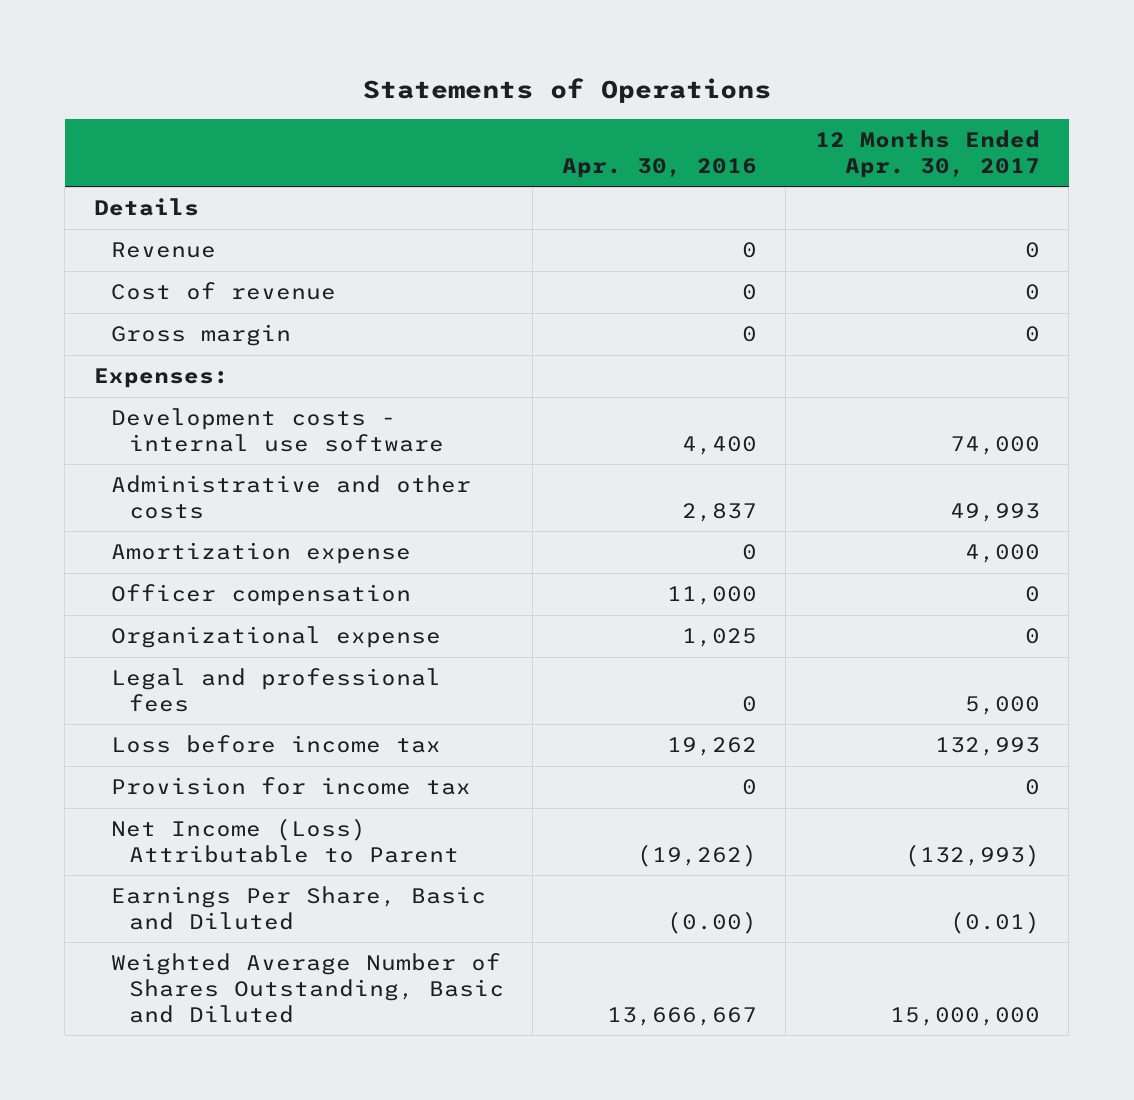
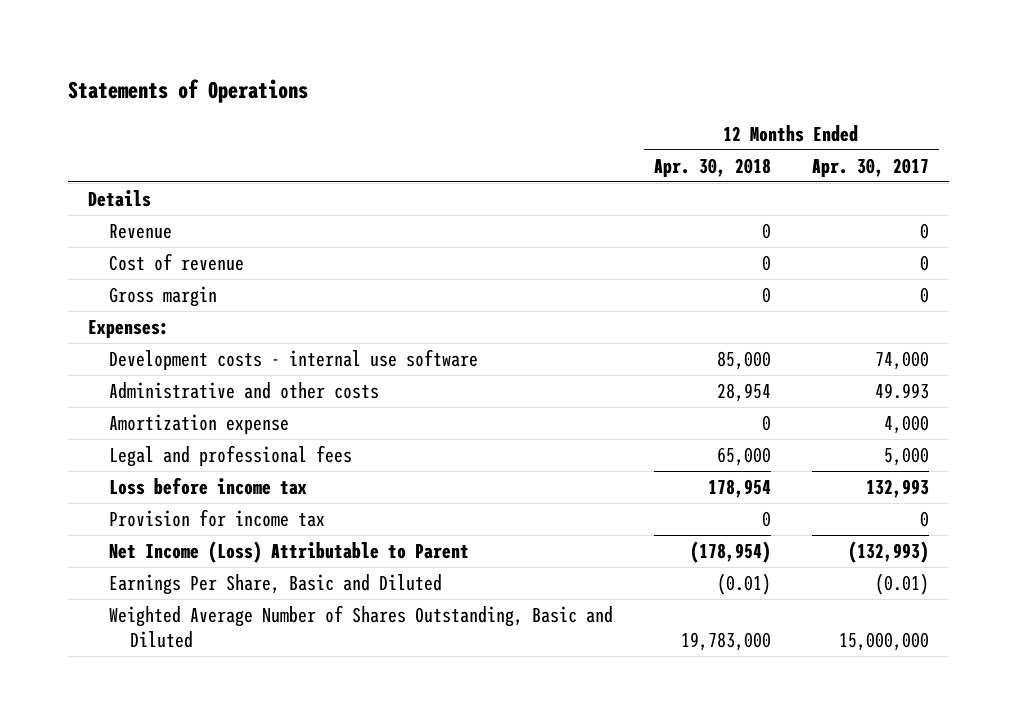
[561,158,757,179] Apr. 30, 2016 -> none
none -> [653,157,771,177] Apr. 30, 2018
[949,502,1040,522] 49,993 -> [874,382,929,399] 49.993
[111,584,412,607] Officer compensation -> none
[111,626,442,649] Organizational expense -> none

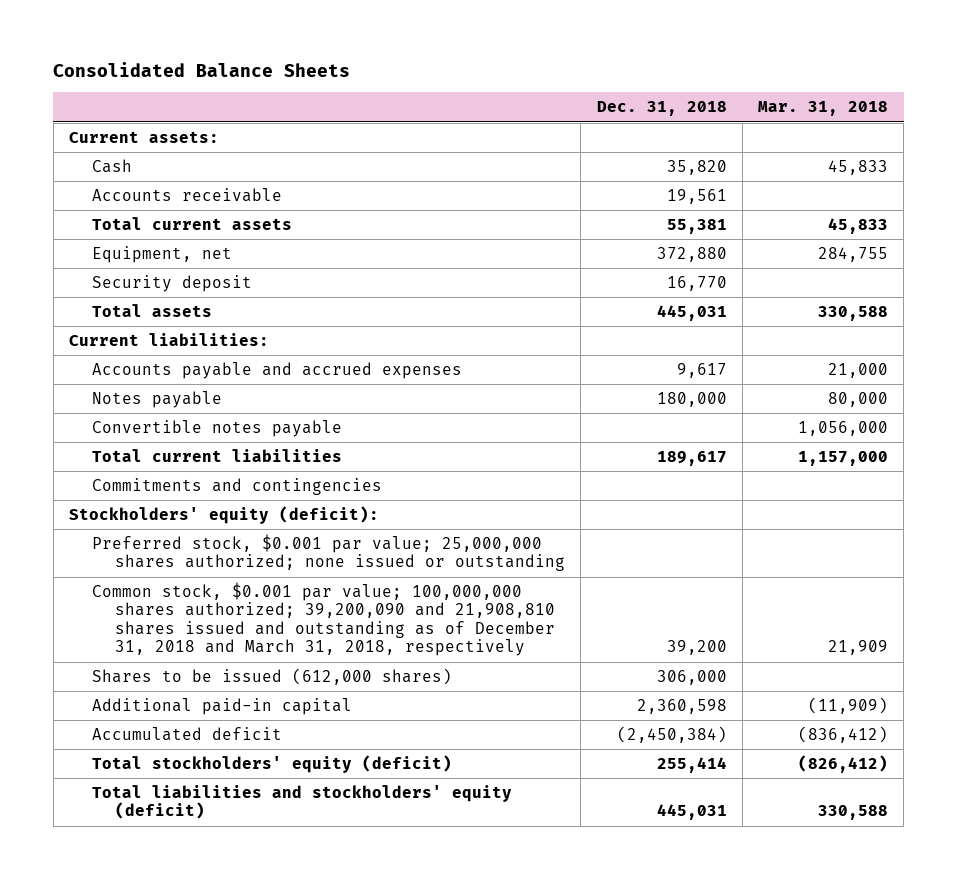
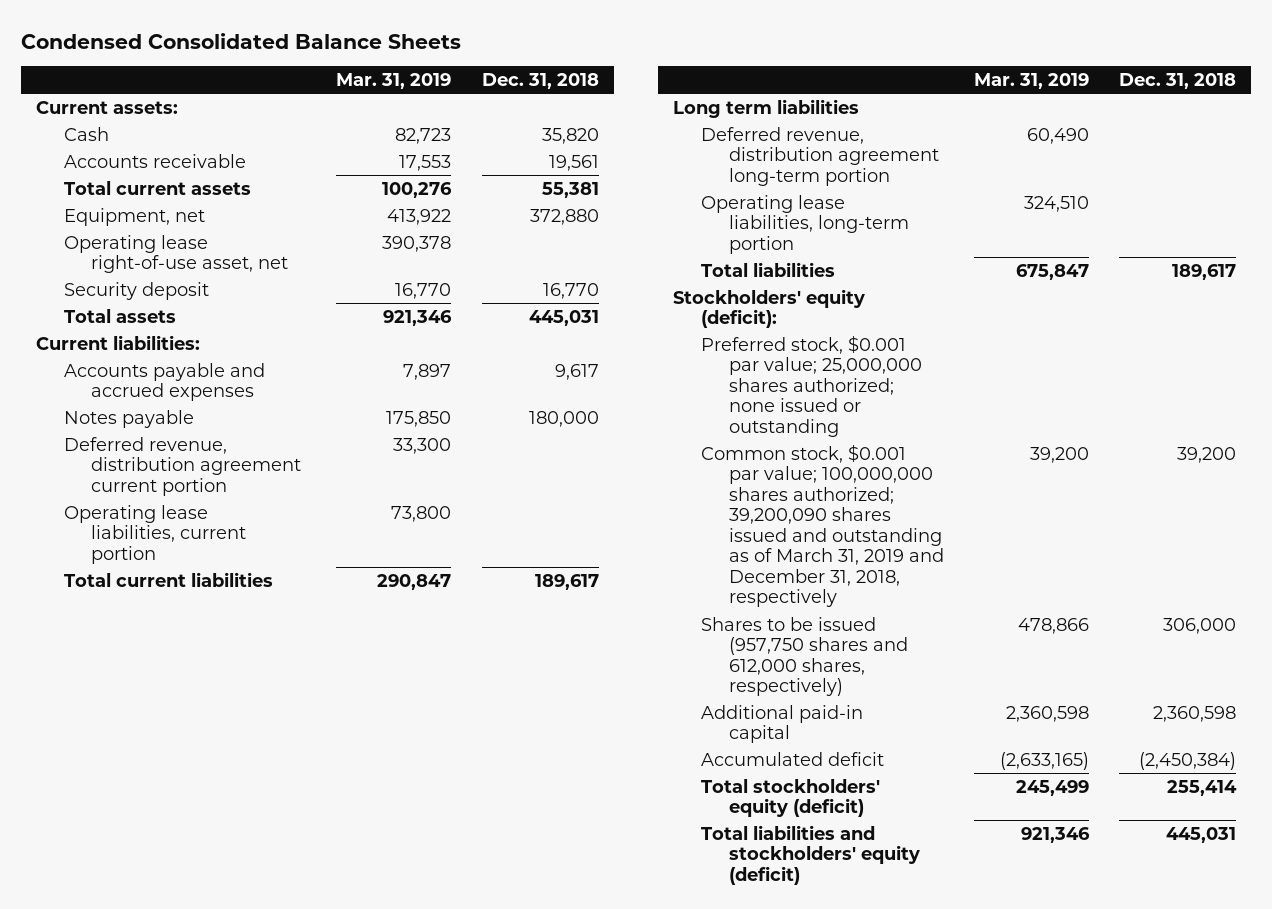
[53,62,351,78] Consolidated Balance Sheets -> [20,32,461,49] Condensed Consolidated Balance Sheets
[758,101,889,117] Mar. 31, 2018 -> none
none -> [336,72,452,89] Mar. 31, 2019
none -> [63,234,289,274] Operating lease right-of-use asset, net
[91,420,342,438] Convertible notes payable -> none
none -> [63,436,302,496] Deferred revenue, distribution agreement current portion
none -> [63,504,247,564] Operating lease liabilities, current portion
[91,478,382,496] Commitments and contingencies -> none
none -> [673,98,860,118] Long term liabilities
none -> [700,126,939,186] Deferred revenue, distribution agreement long-term portion
none -> [700,194,909,254] Operating lease liabilities, long-term portion
none -> [700,261,835,277] Total liabilities
[91,582,556,657] Common stock, $0.001 par value; 100,000,000 shares authorized; 39,200,090 and 21,908,810 shares issued and outstanding as of December 31, 2018 and March 31, 2018, respectively -> [700,443,944,608] Common stock, $0.001 par value; 100,000,000 shares authorized; 39,200,090 shares issued and outstanding as of March 31, 2019 and December 31, 2018, respectively
[91,668,452,686] Shares to be issued (612,000 shares) -> [700,616,908,697] Shares to be issued (957,750 shares and 612,000 shares, respectively)

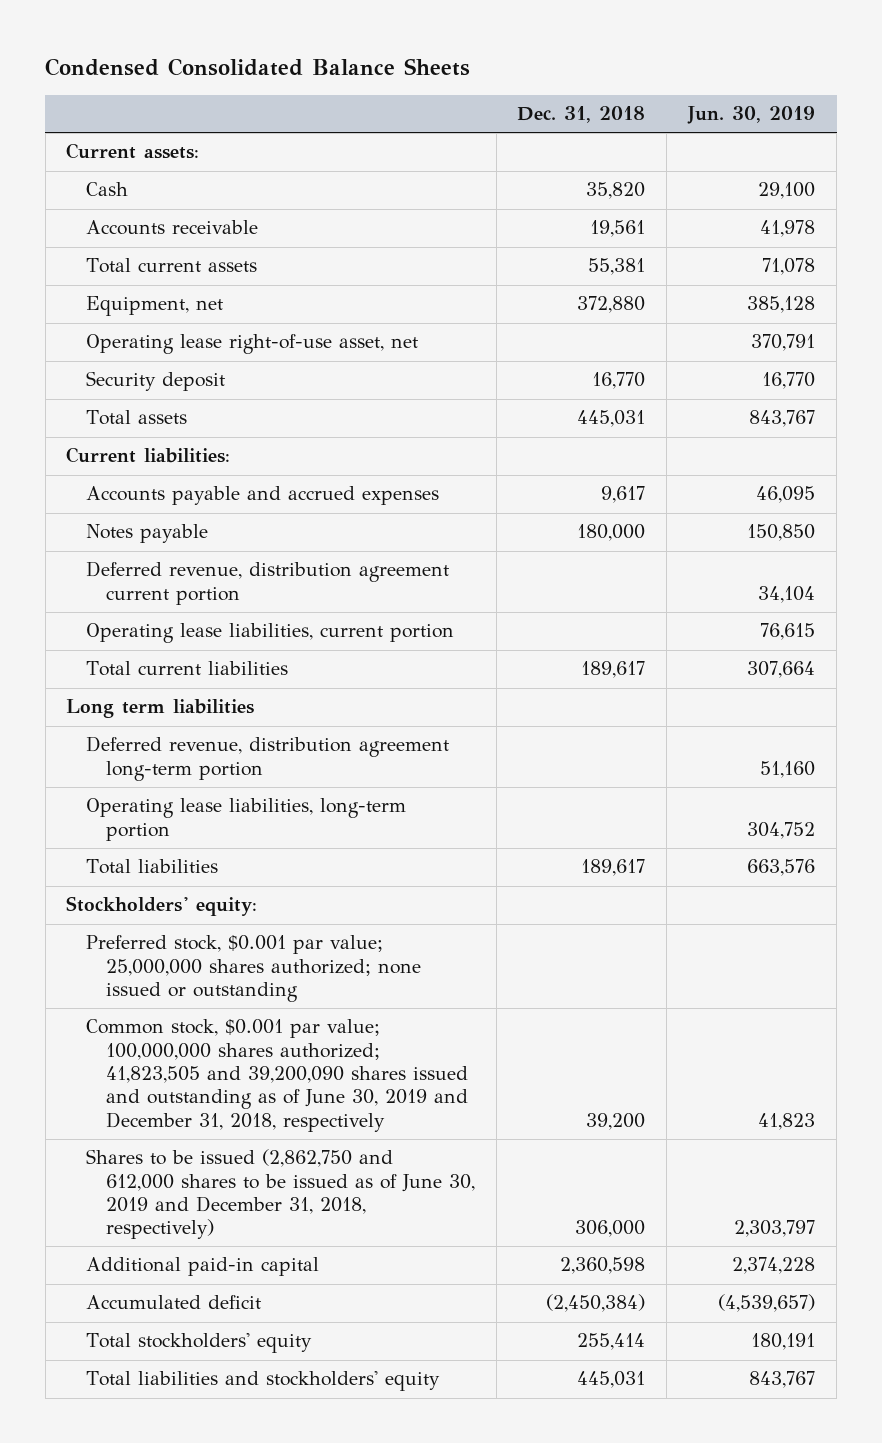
[336,72,452,89] Mar. 31, 2019 -> none
none -> [687,106,816,125] Jun. 30, 2019
[673,288,866,329] Stockholders' equity (deficit): -> [66,896,258,917] Stockholders' equity:
[700,443,944,608] Common stock, $0.001 par value; 100,000,000 shares authorized; 39,200,090 shares issued and outstanding as of March 31, 2019 and December 31, 2018, respectively -> [86,1019,468,1132] Common stock, $0.001 par value; 100,000,000 shares authorized; 41,823,505 and 39,200,090 shares issued and outstanding as of June 30, 2019 and December 31, 2018, respectively
[700,616,908,697] Shares to be issued (957,750 shares and 612,000 shares, respectively) -> [86,1149,475,1240] Shares to be issued (2,862,750 and 612,000 shares to be issued as of June 30, 2019 and December 31, 2018, respectively)
[700,778,880,818] Total stockholders' equity (deficit) -> [86,1333,313,1354] Total stockholders' equity
[700,824,920,885] Total liabilities and stockholders' equity (deficit) -> [86,1371,441,1392] Total liabilities and stockholders' equity

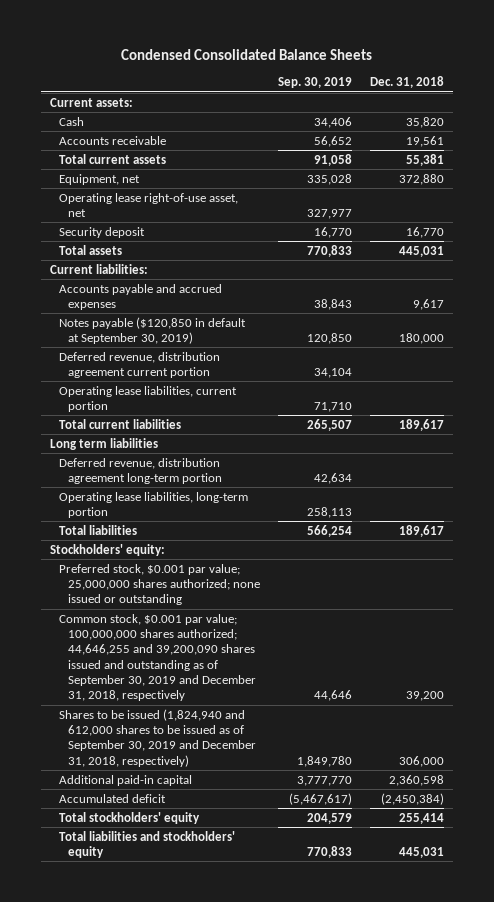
[687,106,816,125] Jun. 30, 2019 -> none
none -> [278,77,353,89] Sep. 30, 2019
[86,524,209,544] Notes payable -> [58,316,246,344] Notes payable ($120,850 in default at September 30, 2019)
[86,1019,468,1132] Common stock, $0.001 par value; 100,000,000 shares authorized; 41,823,505 and 39,200,090 shares issued and outstanding as of June 30, 2019 and December 31, 2018, respectively -> [58,613,257,702] Common stock, $0.001 par value; 100,000,000 shares authorized; 44,646,255 and 39,200,090 shares issued and outstanding as of September 30, 2019 and December 31, 2018, respectively
[86,1149,475,1240] Shares to be issued (2,862,750 and 612,000 shares to be issued as of June 30, 2019 and December 31, 2018, respectively) -> [58,708,257,767] Shares to be issued (1,824,940 and 612,000 shares to be issued as of September 30, 2019 and December 31, 2018, respectively)

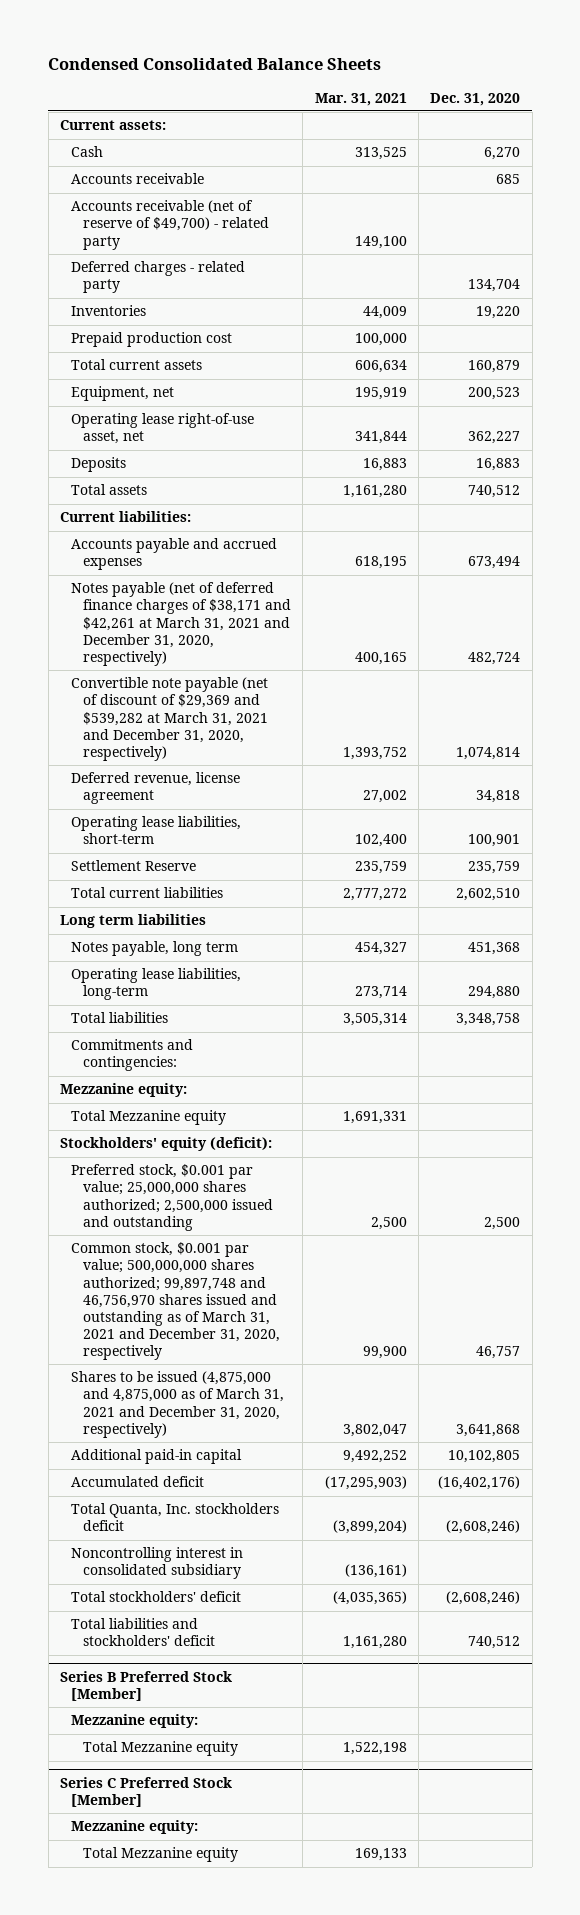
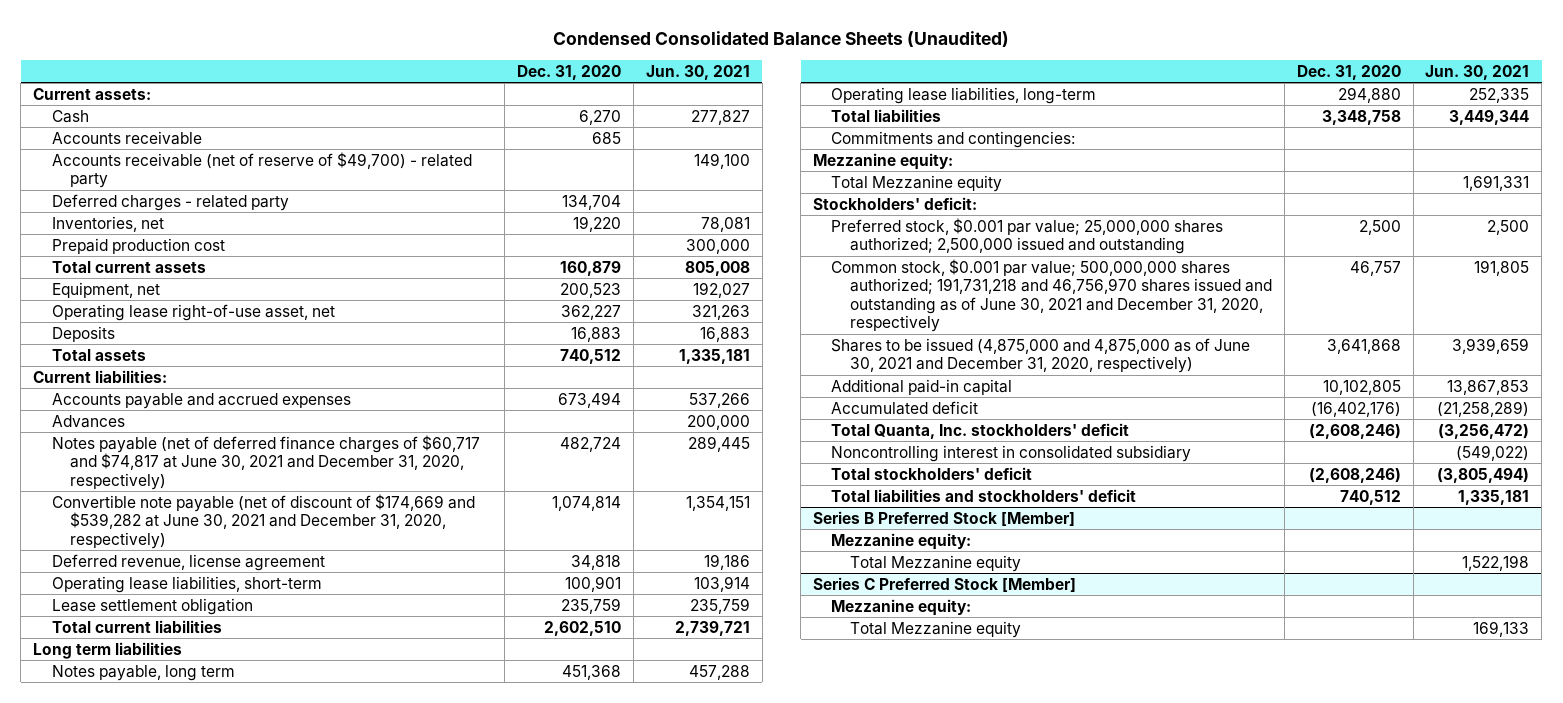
[48,58,382,71] Condensed Consolidated Balance Sheets -> [553,30,1010,47] Condensed Consolidated Balance Sheets (Unaudited)
[314,92,407,106] Mar. 31, 2021 -> none
none -> [645,64,750,80] Jun. 30, 2021
[71,305,147,317] Inventories -> [51,215,164,232] Inventories, net
none -> [51,414,125,428] Advances
[71,582,291,666] Notes payable (net of deferred finance charges of $38,171 and $42,261 at March 31, 2021 and December 31, 2020, respectively) -> [51,434,480,490] Notes payable (net of deferred finance charges of $60,717 and $74,817 at June 30, 2021 and December 31, 2020, respectively)
[71,677,269,761] Convertible note payable (net of discount of $29,369 and $539,282 at March 31, 2021 and December 31, 2020, respectively) -> [51,493,475,549] Convertible note payable (net of discount of $174,669 and $539,282 at June 30, 2021 and December 31, 2020, respectively)
[71,860,197,872] Settlement Reserve -> [51,597,253,615] Lease settlement obligation
[59,1137,272,1152] Stockholders' equity (deficit): -> [812,196,977,210] Stockholders' deficit:
[71,1242,280,1360] Common stock, $0.001 par value; 500,000,000 shares authorized; 99,897,748 and 46,756,970 shares issued and outstanding as of March 31, 2021 and December 31, 2020, respectively -> [831,258,1273,333] Common stock, $0.001 par value; 500,000,000 shares authorized; 191,731,218 and 46,756,970 shares issued and outstanding as of June 30, 2021 and December 31, 2020, respectively
[71,1371,284,1438] Shares to be issued (4,875,000 and 4,875,000 as of March 31, 2021 and December 31, 2020, respectively) -> [831,337,1251,374] Shares to be issued (4,875,000 and 4,875,000 as of June 30, 2021 and December 31, 2020, respectively)
[71,1503,280,1532] Total Quanta, Inc. stockholders deficit -> [831,422,1130,439] Total Quanta, Inc. stockholders' deficit

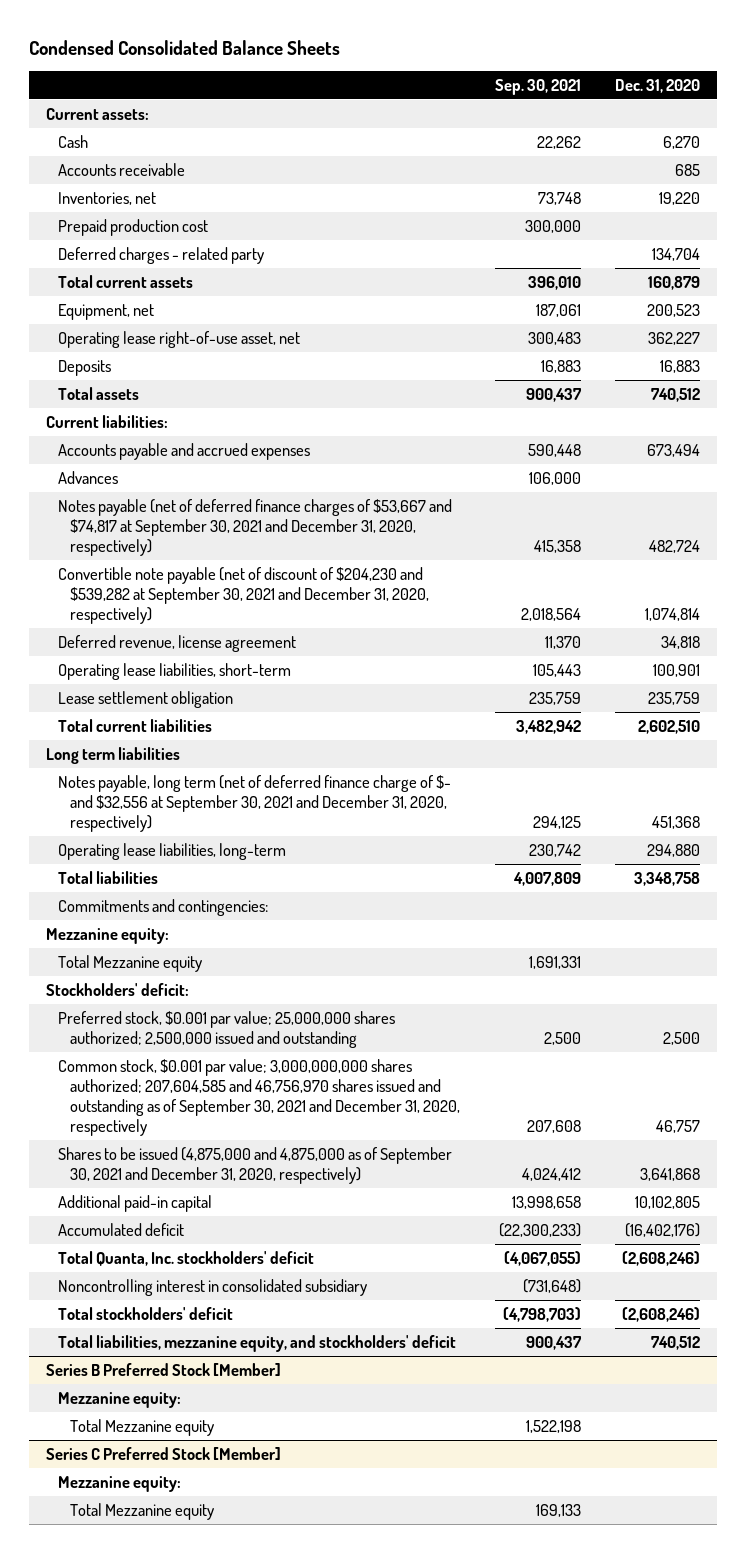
[553,30,1010,47] Condensed Consolidated Balance Sheets (Unaudited) -> [29,39,341,55] Condensed Consolidated Balance Sheets
[645,64,750,80] Jun. 30, 2021 -> none
none -> [494,78,581,95] Sep. 30, 2021
[51,151,472,189] Accounts receivable (net of reserve of $49,700) - related party -> none
[51,193,289,211] Deferred charges - related party -> [58,246,265,264] Deferred charges - related party
[51,434,480,490] Notes payable (net of deferred finance charges of $60,717 and $74,817 at June 30, 2021 and December 31, 2020, respectively) -> [58,498,453,557] Notes payable (net of deferred finance charges of $53,667 and $74,817 at September 30, 2021 and December 31, 2020, respectively)
[51,493,475,549] Convertible note payable (net of discount of $174,669 and $539,282 at June 30, 2021 and December 31, 2020, respectively) -> [58,566,430,625] Convertible note payable (net of discount of $204,230 and $539,282 at September 30, 2021 and December 31, 2020, respectively)
[51,664,235,681] Notes payable, long term -> [58,774,452,833] Notes payable, long term (net of deferred finance charge of $- and $32,556 at September 30, 2021 and December 31, 2020, respectively)
[831,258,1273,333] Common stock, $0.001 par value; 500,000,000 shares authorized; 191,731,218 and 46,756,970 shares issued and outstanding as of June 30, 2021 and December 31, 2020, respectively -> [58,1058,461,1137] Common stock, $0.001 par value; 3,000,000,000 shares authorized; 207,604,585 and 46,756,970 shares issued and outstanding as of September 30, 2021 and December 31, 2020, respectively
[831,337,1251,374] Shares to be issued (4,875,000 and 4,875,000 as of June 30, 2021 and December 31, 2020, respectively) -> [58,1146,453,1184] Shares to be issued (4,875,000 and 4,875,000 as of September 30, 2021 and December 31, 2020, respectively)
[831,488,1137,502] Total liabilities and stockholders' deficit -> [58,1334,457,1352] Total liabilities, mezzanine equity, and stockholders' deficit

